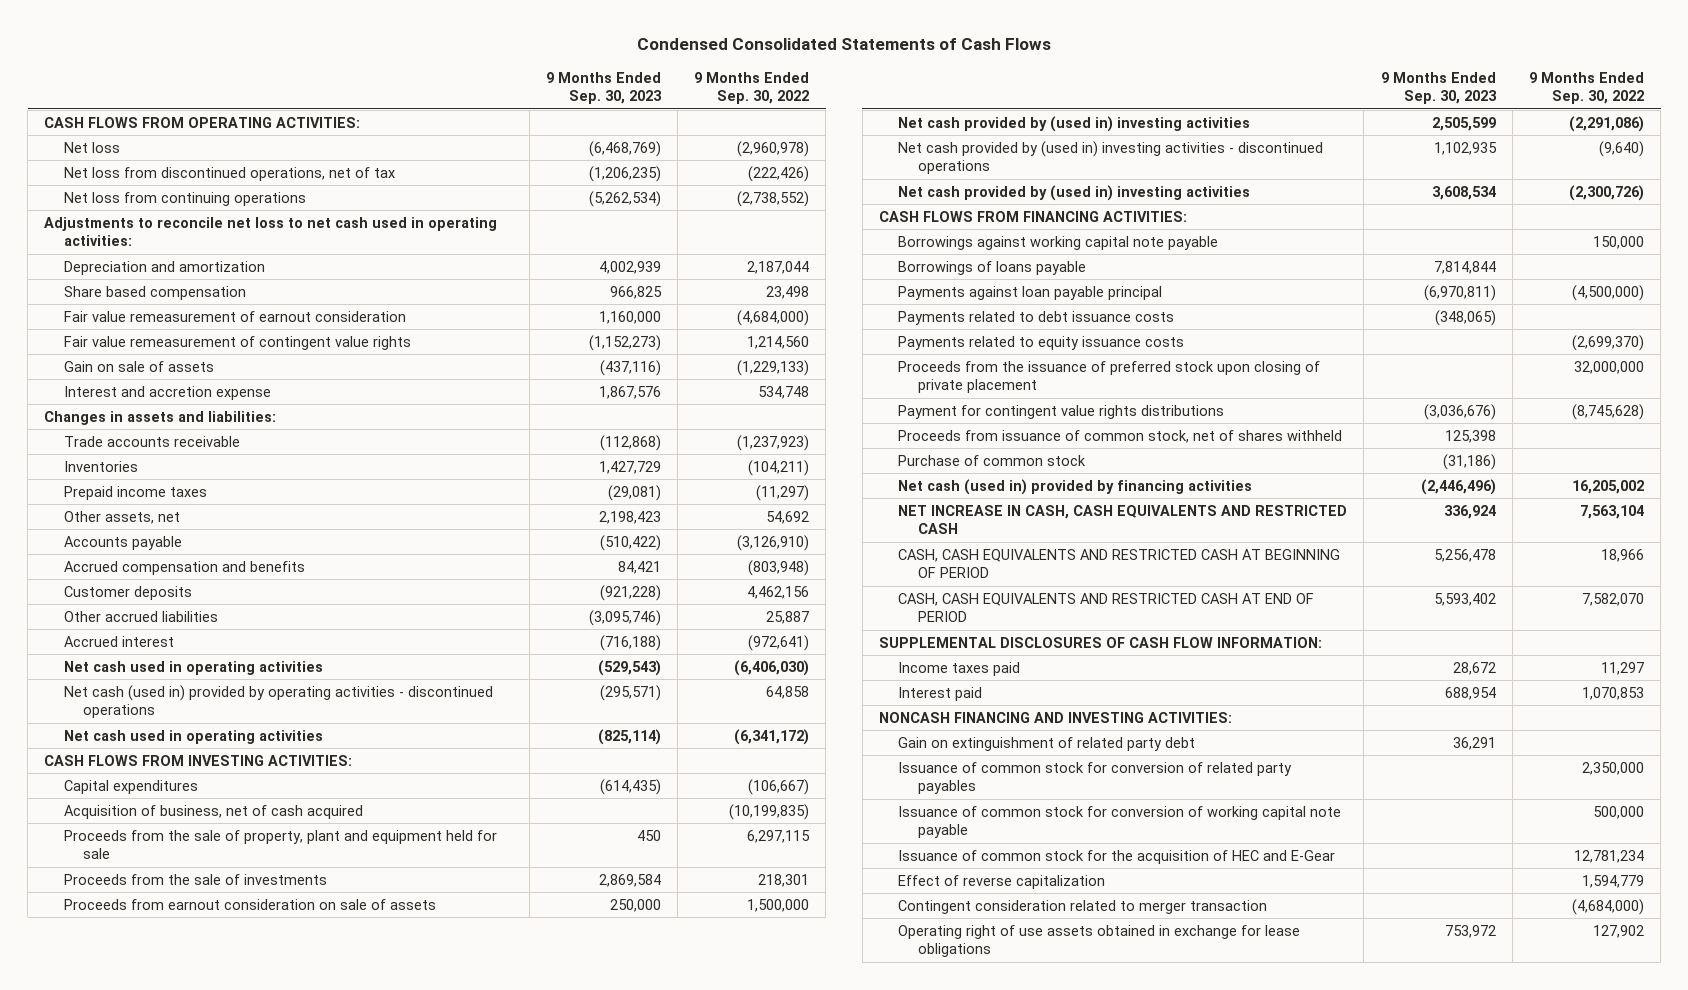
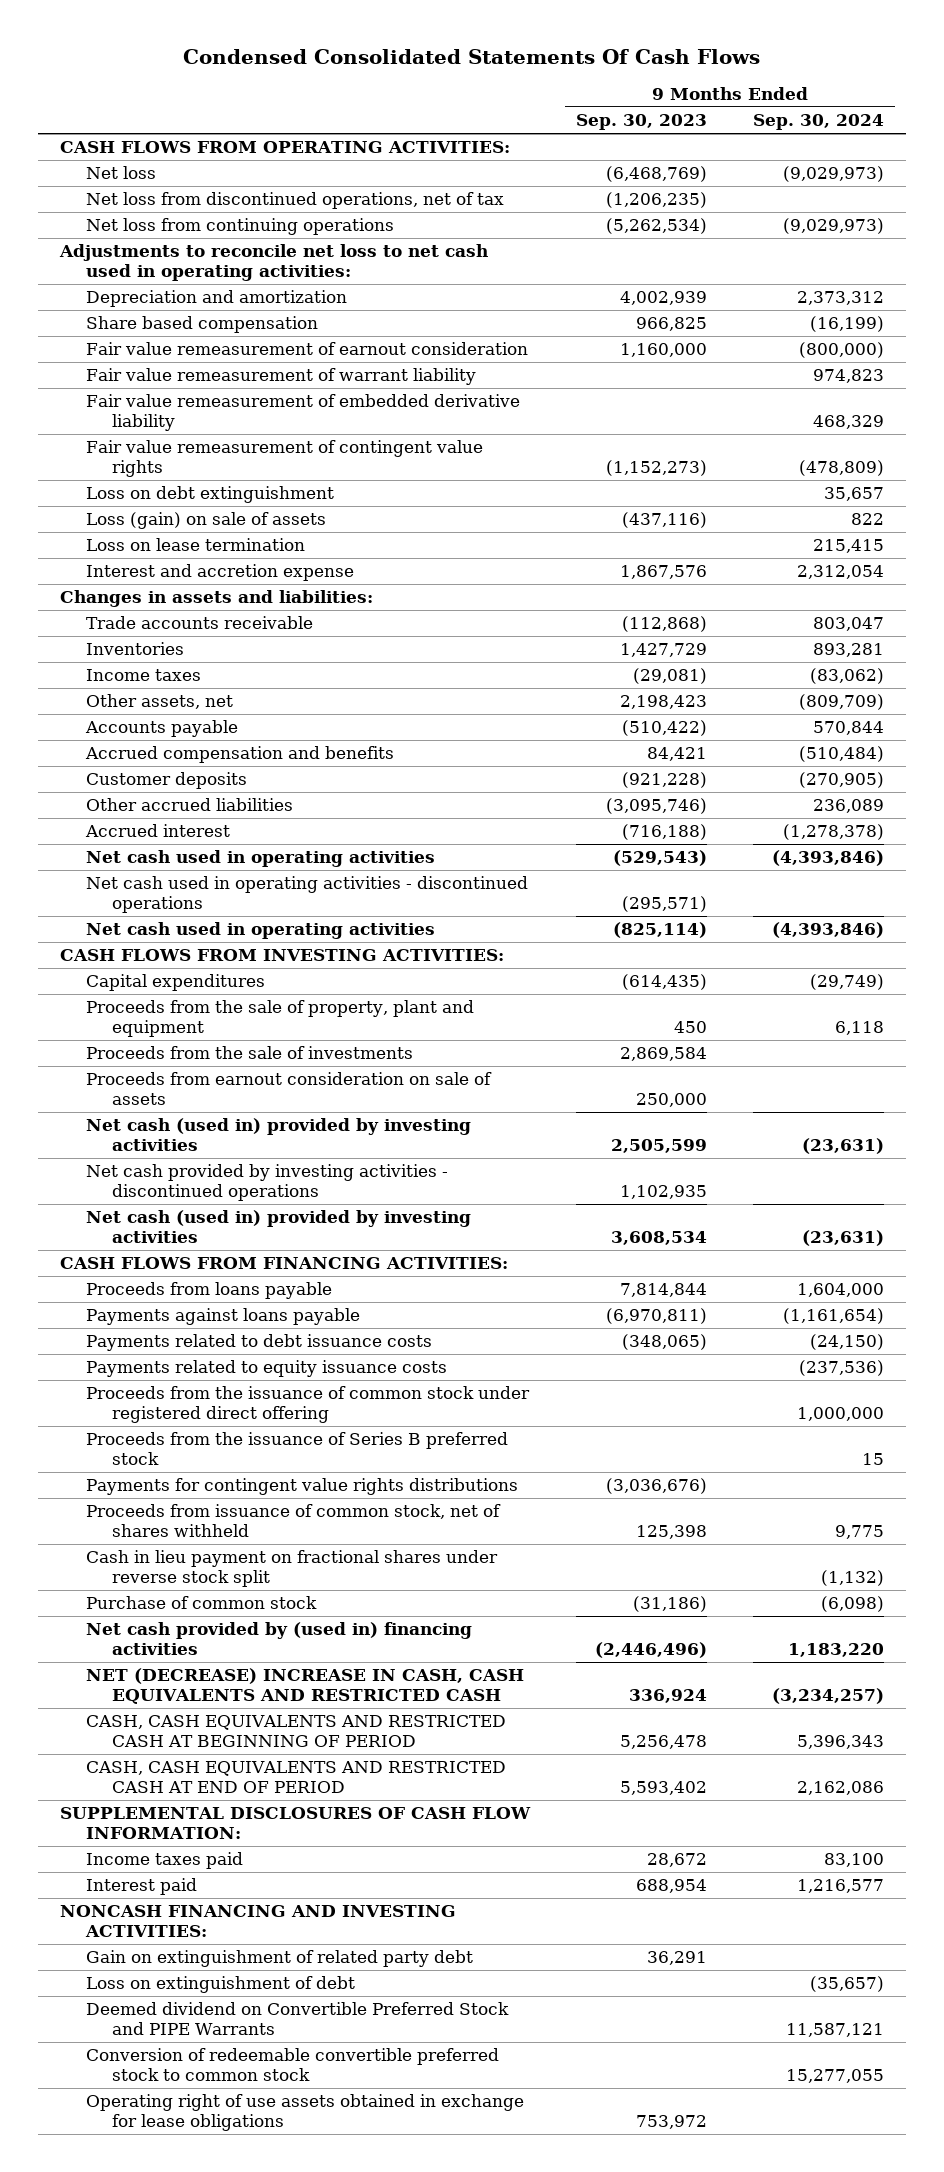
[637,38,1052,51] Condensed Consolidated Statements of Cash Flows -> [182,48,760,64] Condensed Consolidated Statements Of Cash Flows
[694,71,810,105] 9 Months Ended Sep. 30, 2022 -> none
none -> [752,114,884,131] Sep. 30, 2024
none -> [86,368,477,386] Fair value remeasurement of warrant liability
none -> [86,394,521,431] Fair value remeasurement of embedded derivative liability
none -> [86,486,335,504] Loss on debt extinguishment
[63,360,214,372] Gain on sale of assets -> [86,512,327,530] Loss (gain) on sale of assets
none -> [86,538,306,552] Loss on lease termination
[63,485,207,500] Prepaid income taxes -> [86,669,202,682] Income taxes
[63,684,493,719] Net cash (used in) provided by operating activities - discontinued operations -> [86,876,529,913] Net cash used in operating activities - discontinued operations
[63,804,363,819] Acquisition of business, net of cash acquired -> none
[63,829,497,860] Proceeds from the sale of property, plant and equipment held for sale -> [86,1000,475,1037] Proceeds from the sale of property, plant and equipment
[898,115,1251,132] Net cash provided by (used in) investing activities -> [86,1118,472,1151] Net cash (used in) provided by investing activities
[898,140,1324,175] Net cash provided by (used in) investing activities - discontinued operations -> [86,1164,449,1201] Net cash provided by investing activities - discontinued operations
[898,184,1251,201] Net cash provided by (used in) investing activities -> [86,1210,472,1243] Net cash (used in) provided by investing activities
[898,235,1219,250] Borrowings against working capital note payable -> none
[898,260,1087,275] Borrowings of loans payable -> [86,1282,333,1300] Proceeds from loans payable
[898,285,1163,300] Payments against loan payable principal -> [86,1308,361,1326] Payments against loans payable
none -> [86,1386,531,1423] Proceeds from the issuance of common stock under registered direct offering
[898,360,1321,394] Proceeds from the issuance of preferred stock upon closing of private placement -> [86,1432,509,1465] Proceeds from the issuance of Series B preferred stock
[898,404,1225,419] Payment for contingent value rights distributions -> [86,1478,519,1496] Payments for contingent value rights distributions
none -> [86,1550,499,1587] Cash in lieu payment on fractional shares under reverse stock split
[898,478,1253,495] Net cash (used in) provided by financing activities -> [86,1622,473,1655] Net cash provided by (used in) financing activities
[898,504,1348,535] NET INCREASE IN CASH, CASH EQUIVALENTS AND RESTRICTED CASH -> [86,1668,525,1704] NET (DECREASE) INCREASE IN CASH, CASH EQUIVALENTS AND RESTRICTED CASH
[898,761,1293,795] Issuance of common stock for conversion of related party payables -> none
[898,805,1342,839] Issuance of common stock for conversion of working capital note payable -> none
[898,849,1336,864] Issuance of common stock for the acquisition of HEC and E-Gear -> none
[898,874,1106,889] Effect of reverse capitalization -> none
[898,899,1268,914] Contingent consideration related to merger transaction -> none
none -> [86,1976,356,1994] Loss on extinguishment of debt
none -> [86,2002,510,2035] Deemed dividend on Convertible Preferred Stock and PIPE Warrants
none -> [86,2048,500,2081] Conversion of redeemable convertible preferred stock to common stock

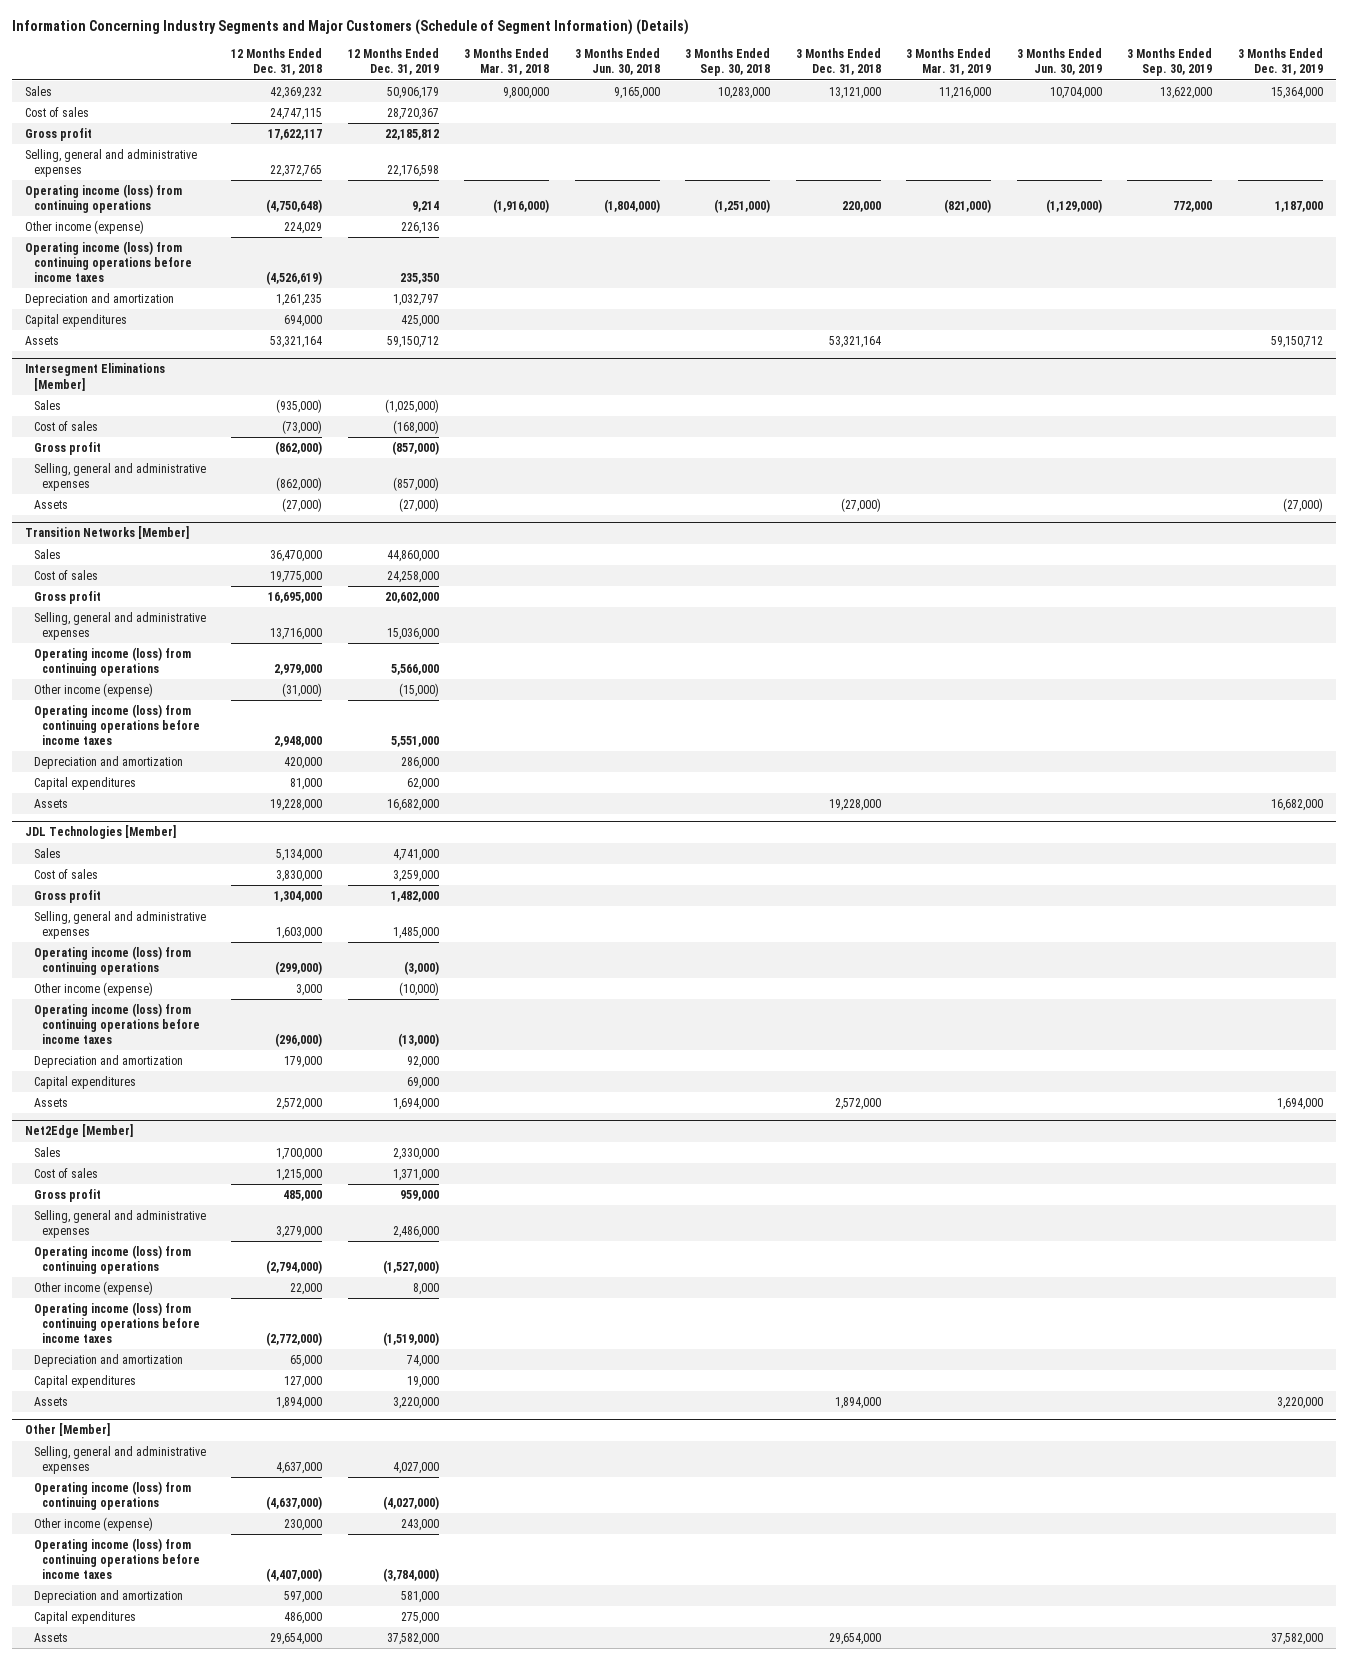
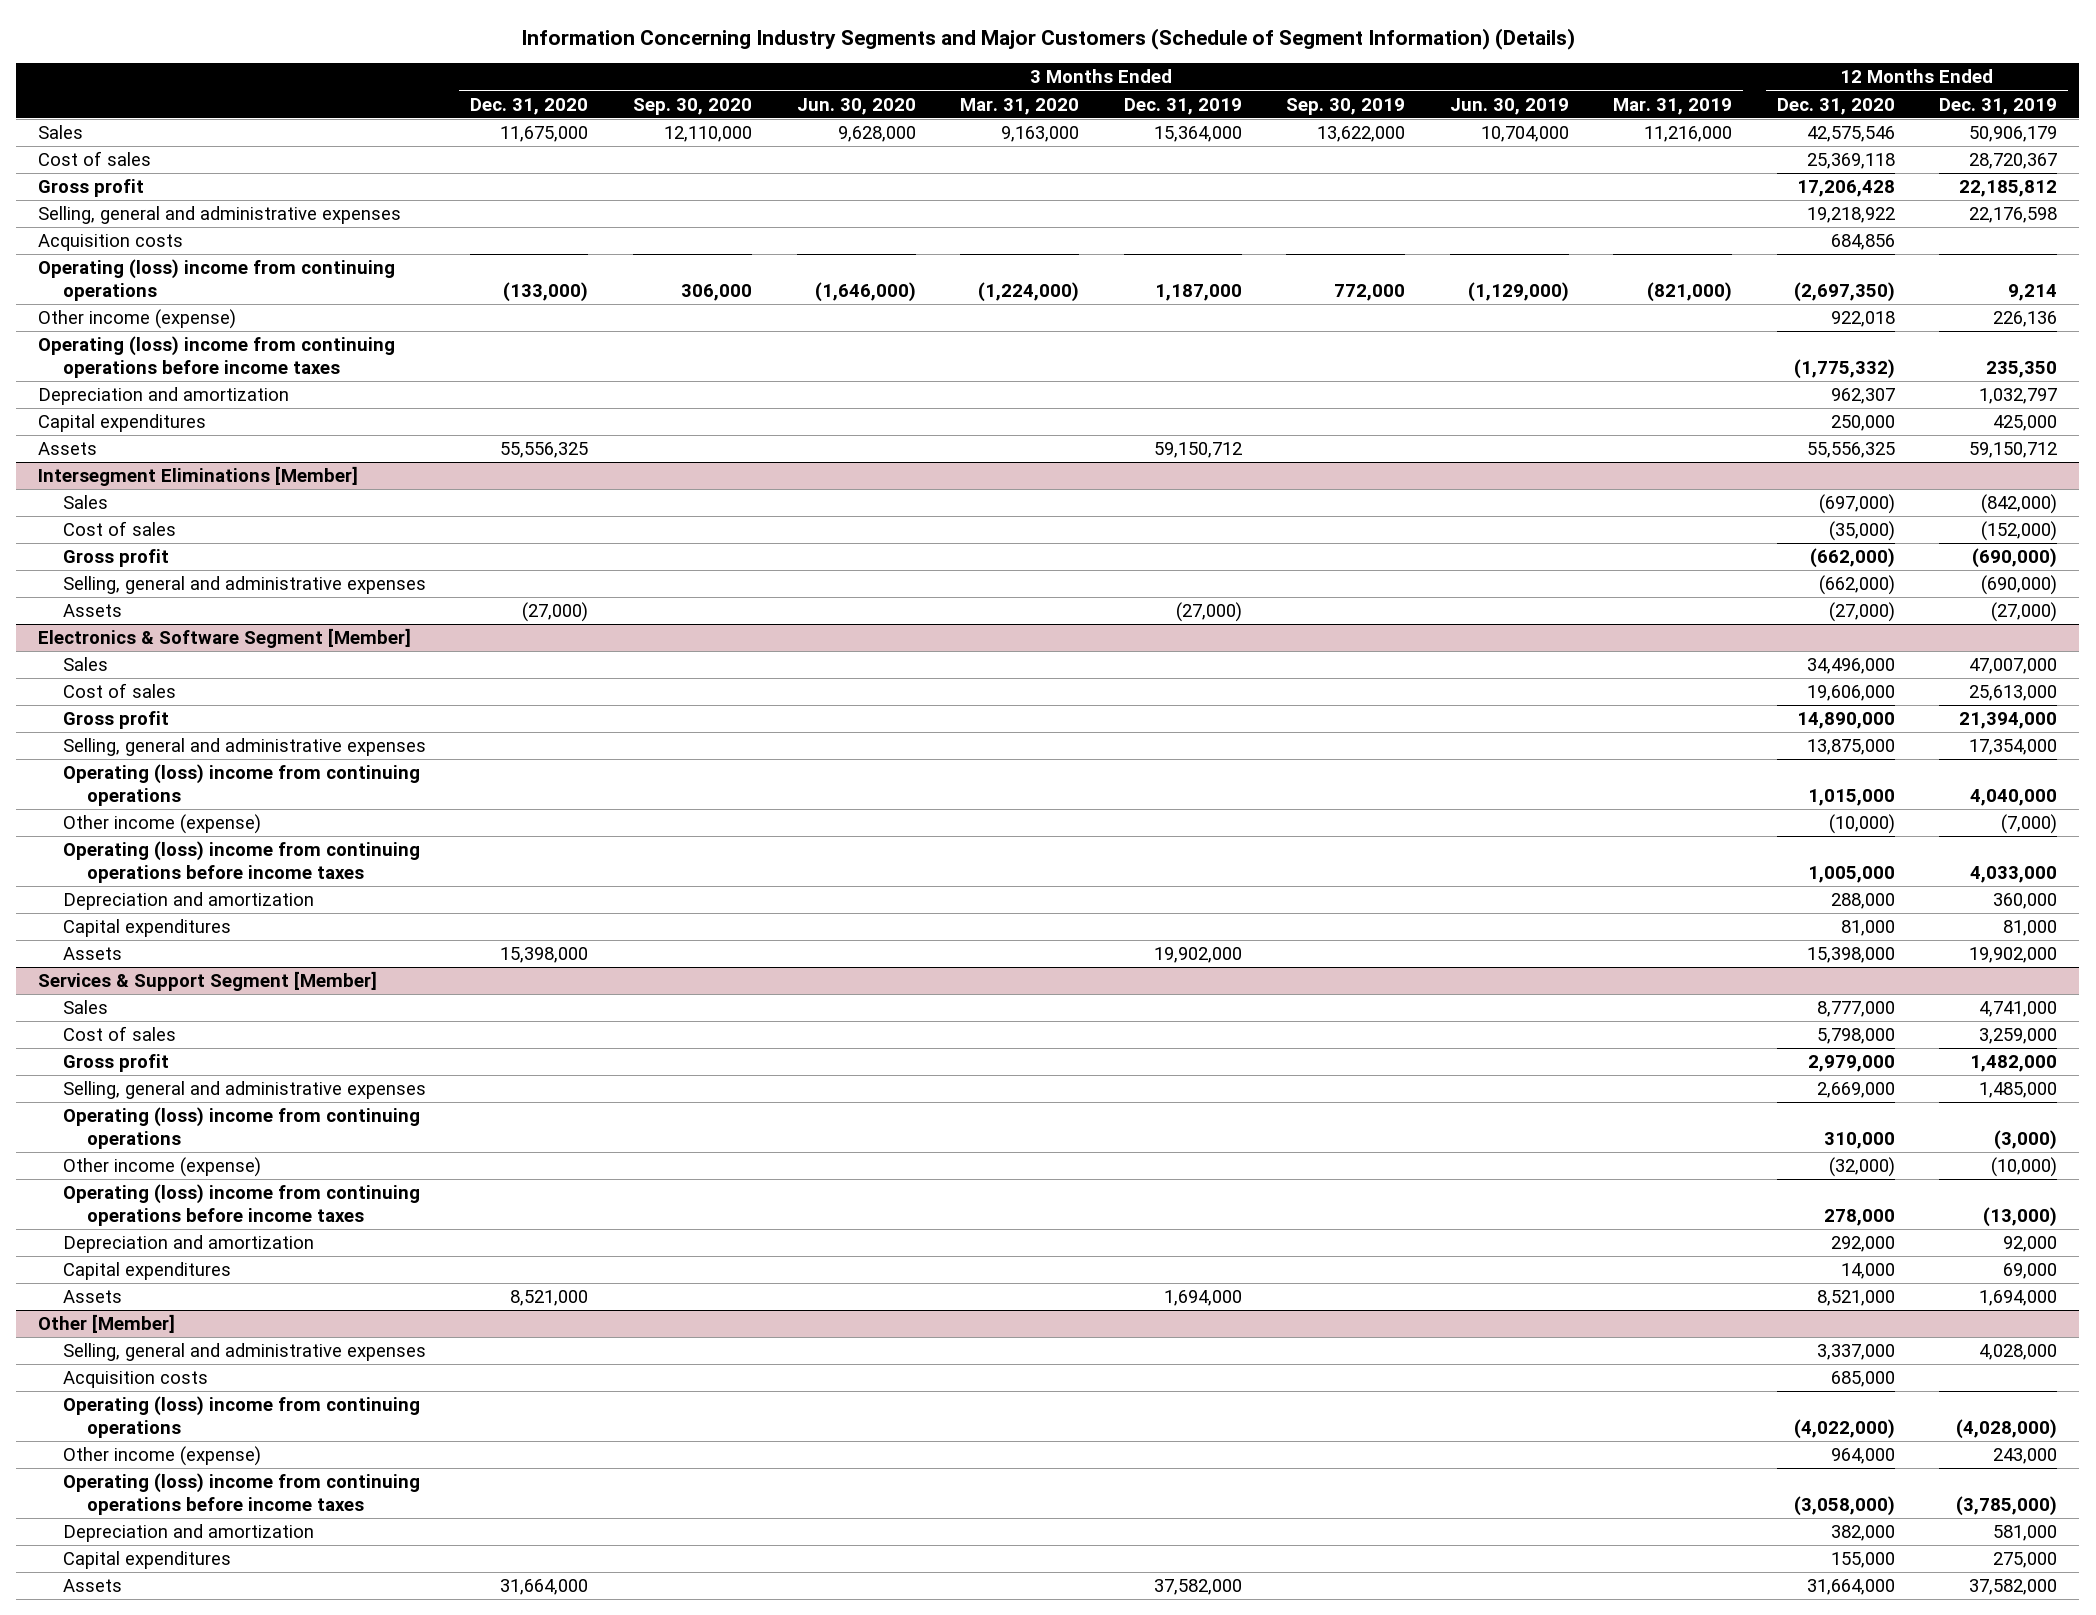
[231,48,323,76] 12 Months Ended Dec. 31, 2018 -> none
[464,48,550,76] 3 Months Ended Mar. 31, 2018 -> none
[574,48,660,76] 3 Months Ended Jun. 30, 2018 -> none
[685,48,771,77] 3 Months Ended Sep. 30, 2018 -> none
[795,48,881,76] 3 Months Ended Dec. 31, 2018 -> none
none -> [470,97,589,115] Dec. 31, 2020
none -> [632,97,752,115] Sep. 30, 2020
none -> [796,97,916,115] Jun. 30, 2020
none -> [960,97,1080,115] Mar. 31, 2020
none -> [1776,97,1895,115] Dec. 31, 2020
none -> [38,234,184,252] Acquisition costs
[25,183,183,214] Operating income (loss) from continuing operations -> [38,259,396,301] Operating (loss) income from continuing operations
[25,240,192,283] Operating income (loss) from continuing operations before income taxes -> [38,336,396,378] Operating (loss) income from continuing operations before income taxes
[384,398,439,413] (1,025,000) -> [1981,494,2058,515] (842,000)
[392,419,439,434] (168,000) -> [1981,521,2058,542] (152,000)
[391,440,439,455] (857,000) -> [1972,548,2058,569] (690,000)
[392,477,439,492] (857,000) -> [1981,575,2058,596] (690,000)
[25,526,190,540] Transition Networks [Member] -> none
[25,825,177,840] JDL Technologies [Member] -> none
none -> [38,628,412,649] Electronics & Software Segment [Member]
[386,549,439,562] 44,860,000 -> [1969,658,2058,675] 47,007,000
[386,570,439,583] 24,258,000 -> [1969,685,2058,702] 25,613,000
[384,591,439,603] 20,602,000 -> [1959,712,2058,730] 21,394,000
[386,628,439,641] 15,036,000 -> [1969,739,2058,756] 17,354,000
[33,646,191,677] Operating income (loss) from continuing operations -> [62,764,420,806] Operating (loss) income from continuing operations
[390,664,439,676] 5,566,000 -> [1970,788,2058,806] 4,040,000
[398,682,439,697] (15,000) -> [2001,814,2058,835] (7,000)
[33,703,201,746] Operating income (loss) from continuing operations before income taxes -> [62,841,420,883] Operating (loss) income from continuing operations before income taxes
[390,736,439,748] 5,551,000 -> [1970,865,2058,883] 4,033,000
[400,756,439,769] 286,000 -> [1993,893,2058,910] 360,000
[406,777,439,790] 62,000 -> [2003,920,2058,937] 81,000
[386,798,439,811] 16,682,000 -> [1969,947,2058,964] 19,902,000
[1271,798,1324,811] 16,682,000 -> [1153,947,1242,964] 19,902,000
none -> [38,971,378,992] Services & Support Segment [Member]
[33,945,191,976] Operating income (loss) from continuing operations -> [62,1107,420,1149] Operating (loss) income from continuing operations
[33,1002,201,1045] Operating income (loss) from continuing operations before income taxes -> [62,1184,420,1226] Operating (loss) income from continuing operations before income taxes
[25,1124,134,1139] Net2Edge [Member] -> none
[33,1146,61,1157] Sales -> none
[33,1167,98,1178] Cost of sales -> none
[33,1188,101,1202] Gross profit -> none
[33,1209,206,1239] Selling, general and administrative expenses -> none
[33,1244,191,1275] Operating income (loss) from continuing operations -> none
[33,1280,153,1295] Other income (expense) -> none
[33,1301,201,1344] Operating income (loss) from continuing operations before income taxes -> none
[33,1353,183,1367] Depreciation and amortization -> none
[33,1374,136,1388] Capital expenditures -> none
[33,1396,68,1406] Assets -> none
[392,1462,439,1475] 4,027,000 -> [1979,1344,2058,1361] 4,028,000
none -> [62,1371,208,1389] Acquisition costs
[33,1480,191,1511] Operating income (loss) from continuing operations -> [62,1396,420,1438] Operating (loss) income from continuing operations
[382,1496,439,1511] (4,027,000) -> [1956,1418,2058,1439] (4,028,000)
[33,1537,201,1580] Operating income (loss) from continuing operations before income taxes -> [62,1473,420,1515] Operating (loss) income from continuing operations before income taxes
[382,1568,439,1583] (3,784,000) -> [1956,1495,2058,1516] (3,785,000)

